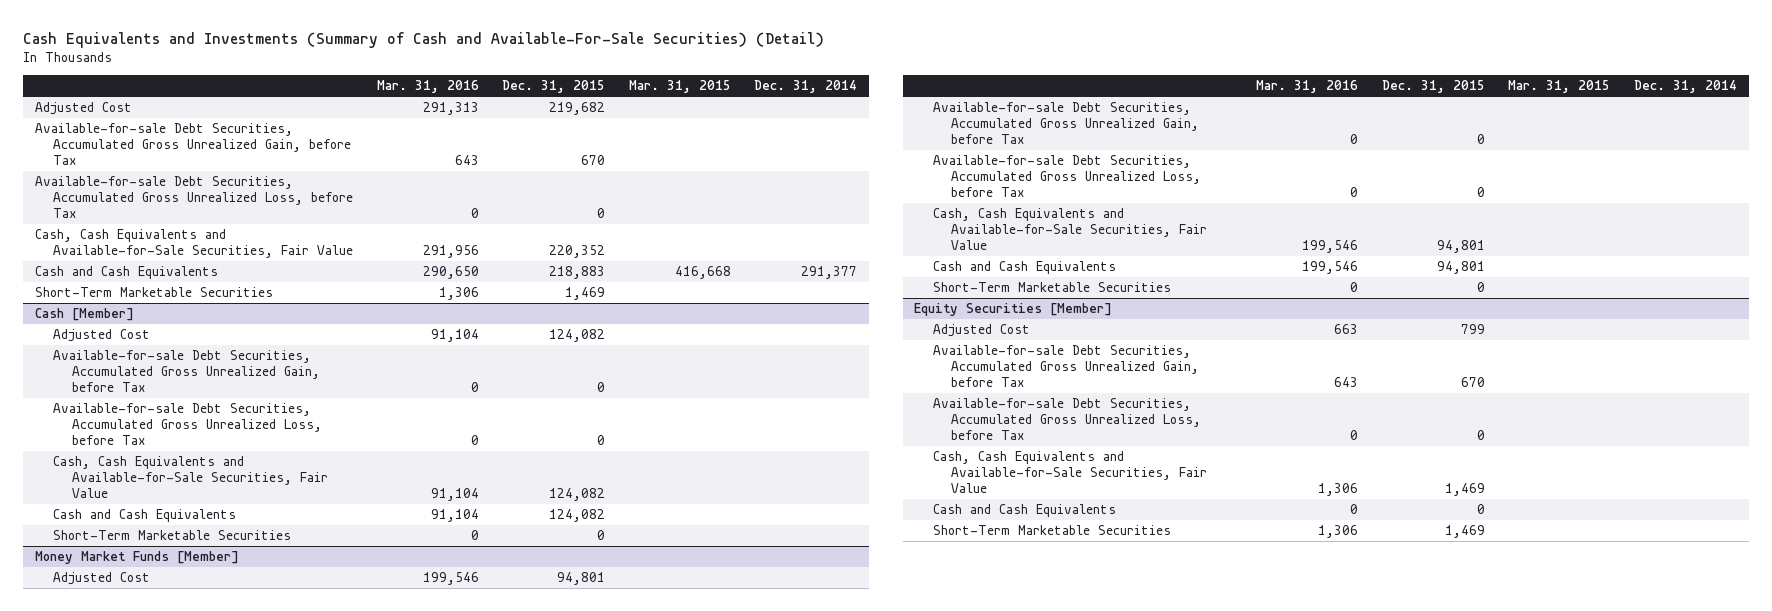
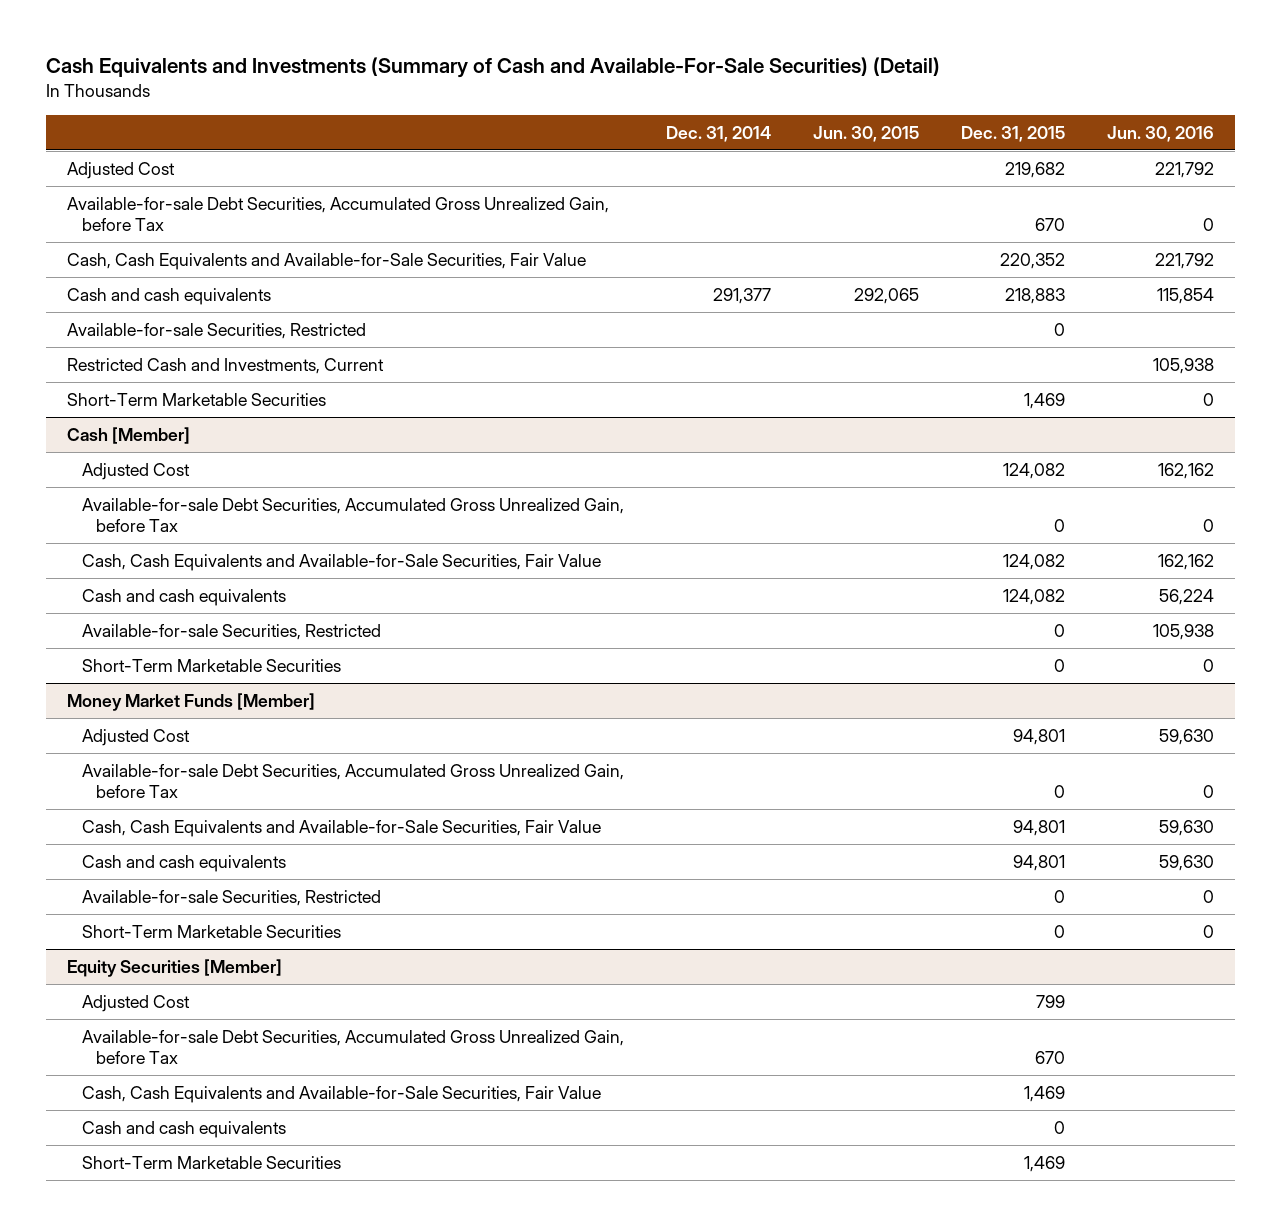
[376,80,479,94] Mar. 31, 2016 -> none
[628,80,731,94] Mar. 31, 2015 -> none
none -> [812,125,919,142] Jun. 30, 2015
none -> [1107,125,1215,142] Jun. 30, 2016
[34,176,354,219] Available-for-sale Debt Securities, Accumulated Gross Unrealized Loss, before Tax -> none
[34,266,218,280] Cash and Cash Equivalents -> [67,287,272,305] Cash and cash equivalents
none -> [67,322,367,339] Available-for-sale Securities, Restricted
none -> [67,357,385,374] Restricted Cash and Investments, Current
[53,403,322,446] Available-for-sale Debt Securities, Accumulated Gross Unrealized Loss, before Tax -> none
[53,509,237,523] Cash and Cash Equivalents -> [81,588,286,606] Cash and cash equivalents
none -> [81,623,381,640] Available-for-sale Securities, Restricted
[932,155,1202,198] Available-for-sale Debt Securities, Accumulated Gross Unrealized Loss, before Tax -> none
[932,261,1116,275] Cash and Cash Equivalents -> [81,854,286,872] Cash and cash equivalents
none -> [81,889,381,906] Available-for-sale Securities, Restricted
[932,398,1202,441] Available-for-sale Debt Securities, Accumulated Gross Unrealized Loss, before Tax -> none
[932,504,1116,518] Cash and Cash Equivalents -> [81,1120,286,1138] Cash and cash equivalents

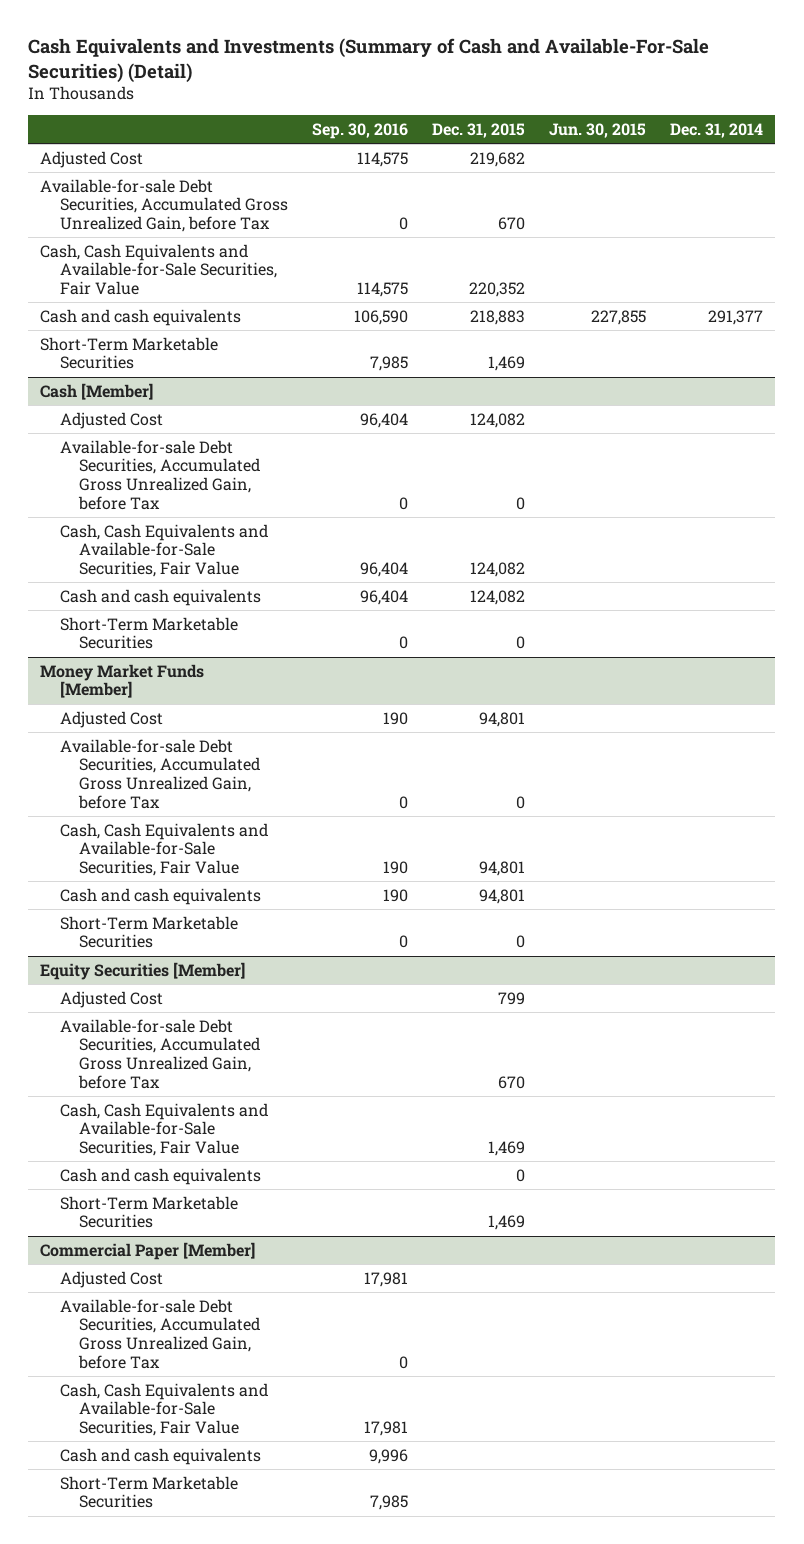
[1107,125,1215,142] Jun. 30, 2016 -> none
none -> [311,123,408,140] Sep. 30, 2016
[67,322,367,339] Available-for-sale Securities, Restricted -> none
[67,357,385,374] Restricted Cash and Investments, Current -> none
[853,287,919,304] 292,065 -> [591,309,647,325] 227,855
[81,623,381,640] Available-for-sale Securities, Restricted -> none
[81,889,381,906] Available-for-sale Securities, Restricted -> none
none -> [40,1241,256,1260] Commercial Paper [Member]
none -> [59,1270,163,1288] Adjusted Cost
none -> [59,1298,261,1369] Available-for-sale Debt Securities, Accumulated Gross Unrealized Gain, before Tax
none -> [59,1382,268,1437] Cash, Cash Equivalents and Available-for-Sale Securities, Fair Value
none -> [59,1447,261,1465] Cash and cash equivalents
none -> [59,1475,238,1509] Short-Term Marketable Securities

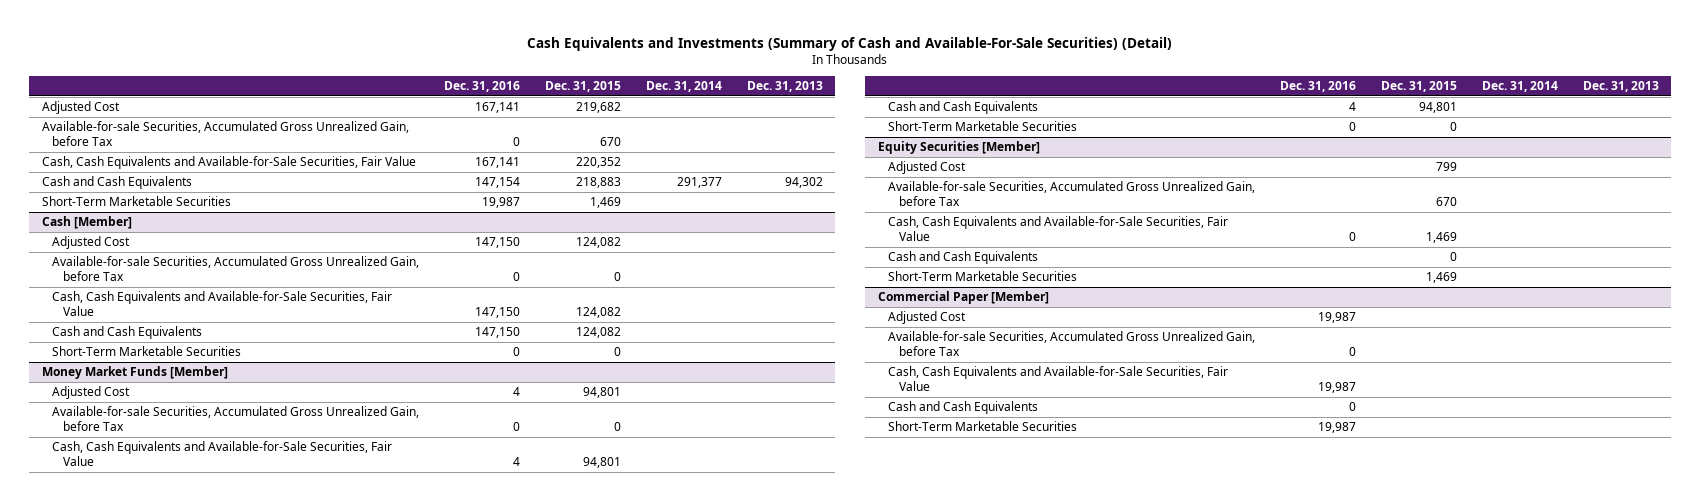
[311,123,408,140] Sep. 30, 2016 -> none
[549,123,647,139] Jun. 30, 2015 -> none
none -> [444,81,521,93] Dec. 31, 2016
none -> [746,81,823,93] Dec. 31, 2013
[40,178,288,233] Available-for-sale Debt Securities, Accumulated Gross Unrealized Gain, before Tax -> [41,121,409,146] Available-for-sale Securities, Accumulated Gross Unrealized Gain, before Tax
[40,308,242,326] Cash and cash equivalents -> [41,176,192,190] Cash and Cash Equivalents
[59,439,261,510] Available-for-sale Debt Securities, Accumulated Gross Unrealized Gain, before Tax -> [52,256,420,281] Available-for-sale Securities, Accumulated Gross Unrealized Gain, before Tax
[59,588,261,606] Cash and cash equivalents -> [52,326,203,340] Cash and Cash Equivalents
[59,738,261,809] Available-for-sale Debt Securities, Accumulated Gross Unrealized Gain, before Tax -> [52,406,420,431] Available-for-sale Securities, Accumulated Gross Unrealized Gain, before Tax
[59,887,261,905] Cash and cash equivalents -> [888,101,1039,115] Cash and Cash Equivalents
[59,1018,261,1089] Available-for-sale Debt Securities, Accumulated Gross Unrealized Gain, before Tax -> [888,181,1256,206] Available-for-sale Securities, Accumulated Gross Unrealized Gain, before Tax
[59,1167,261,1185] Cash and cash equivalents -> [888,251,1039,265] Cash and Cash Equivalents
[59,1298,261,1369] Available-for-sale Debt Securities, Accumulated Gross Unrealized Gain, before Tax -> [888,331,1256,356] Available-for-sale Securities, Accumulated Gross Unrealized Gain, before Tax
[59,1447,261,1465] Cash and cash equivalents -> [888,401,1039,415] Cash and Cash Equivalents

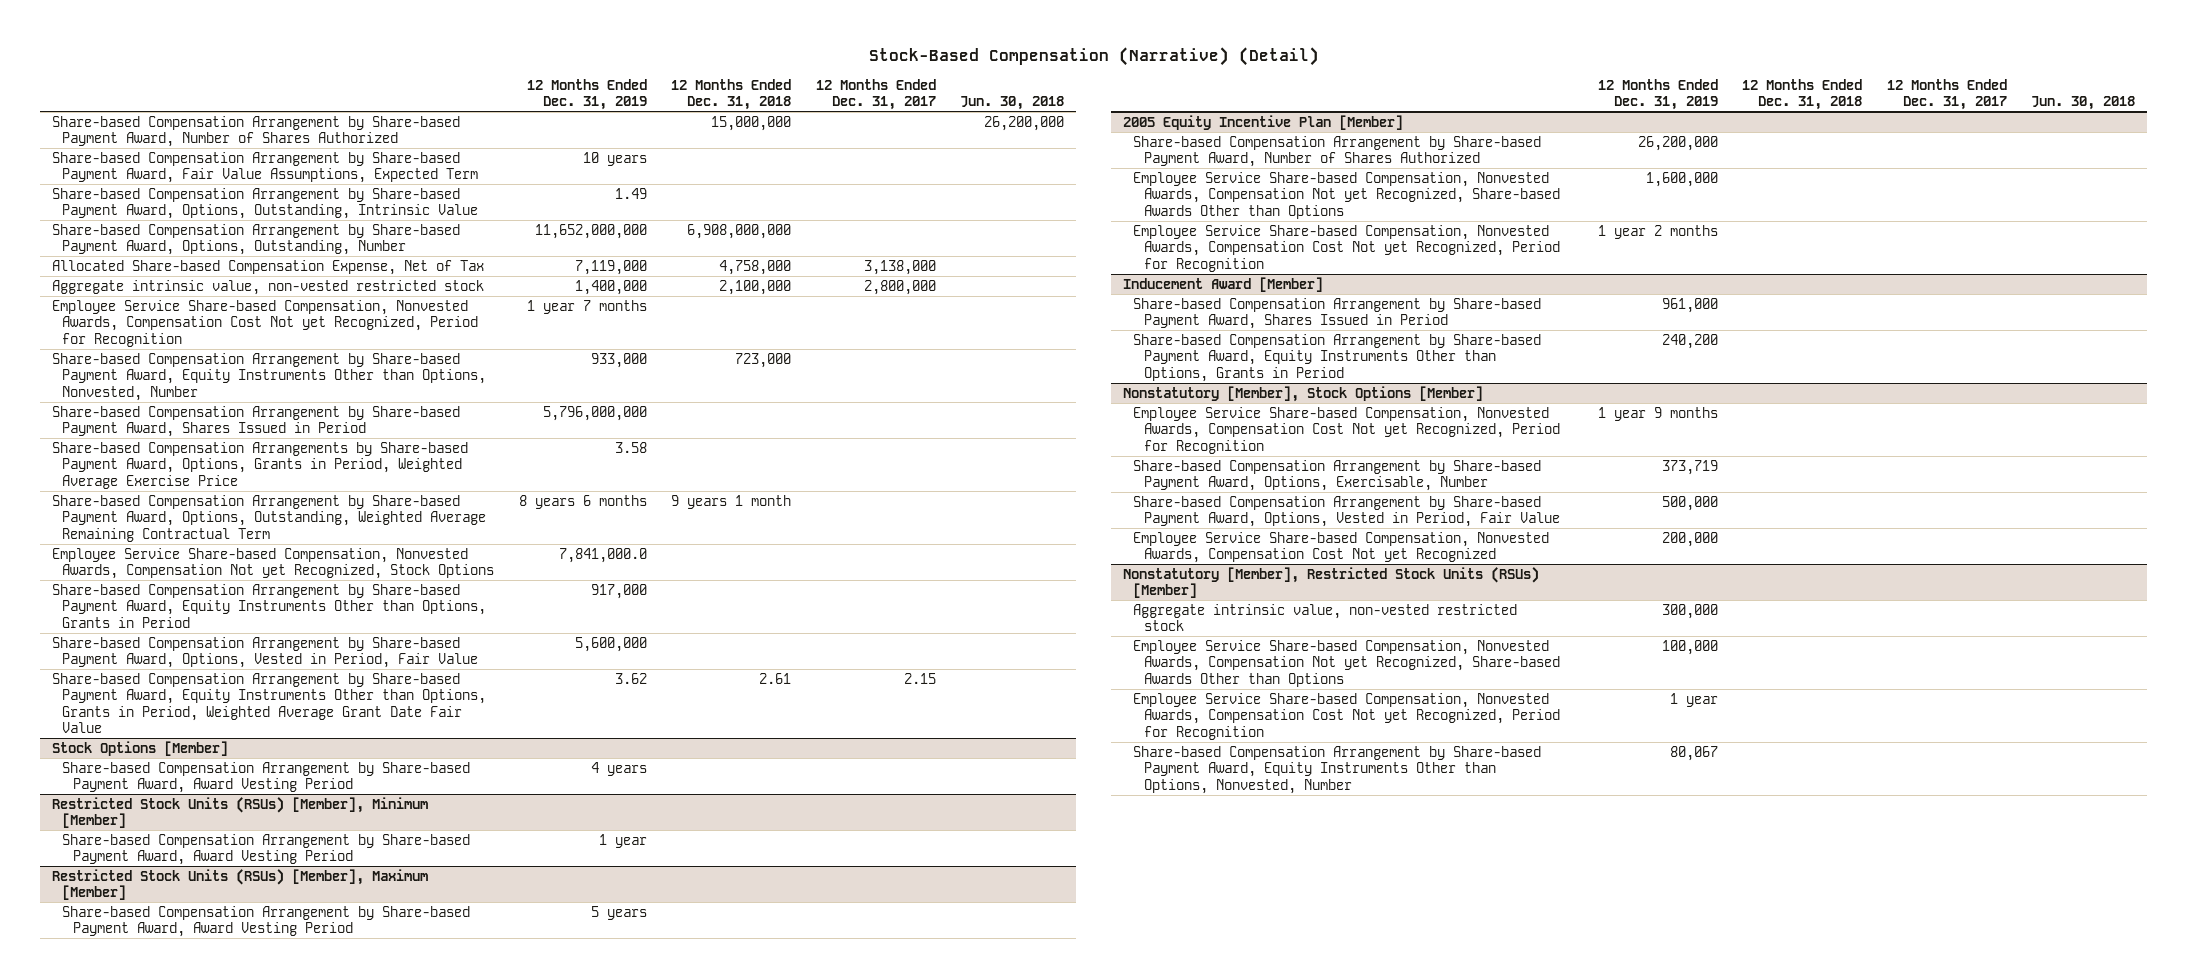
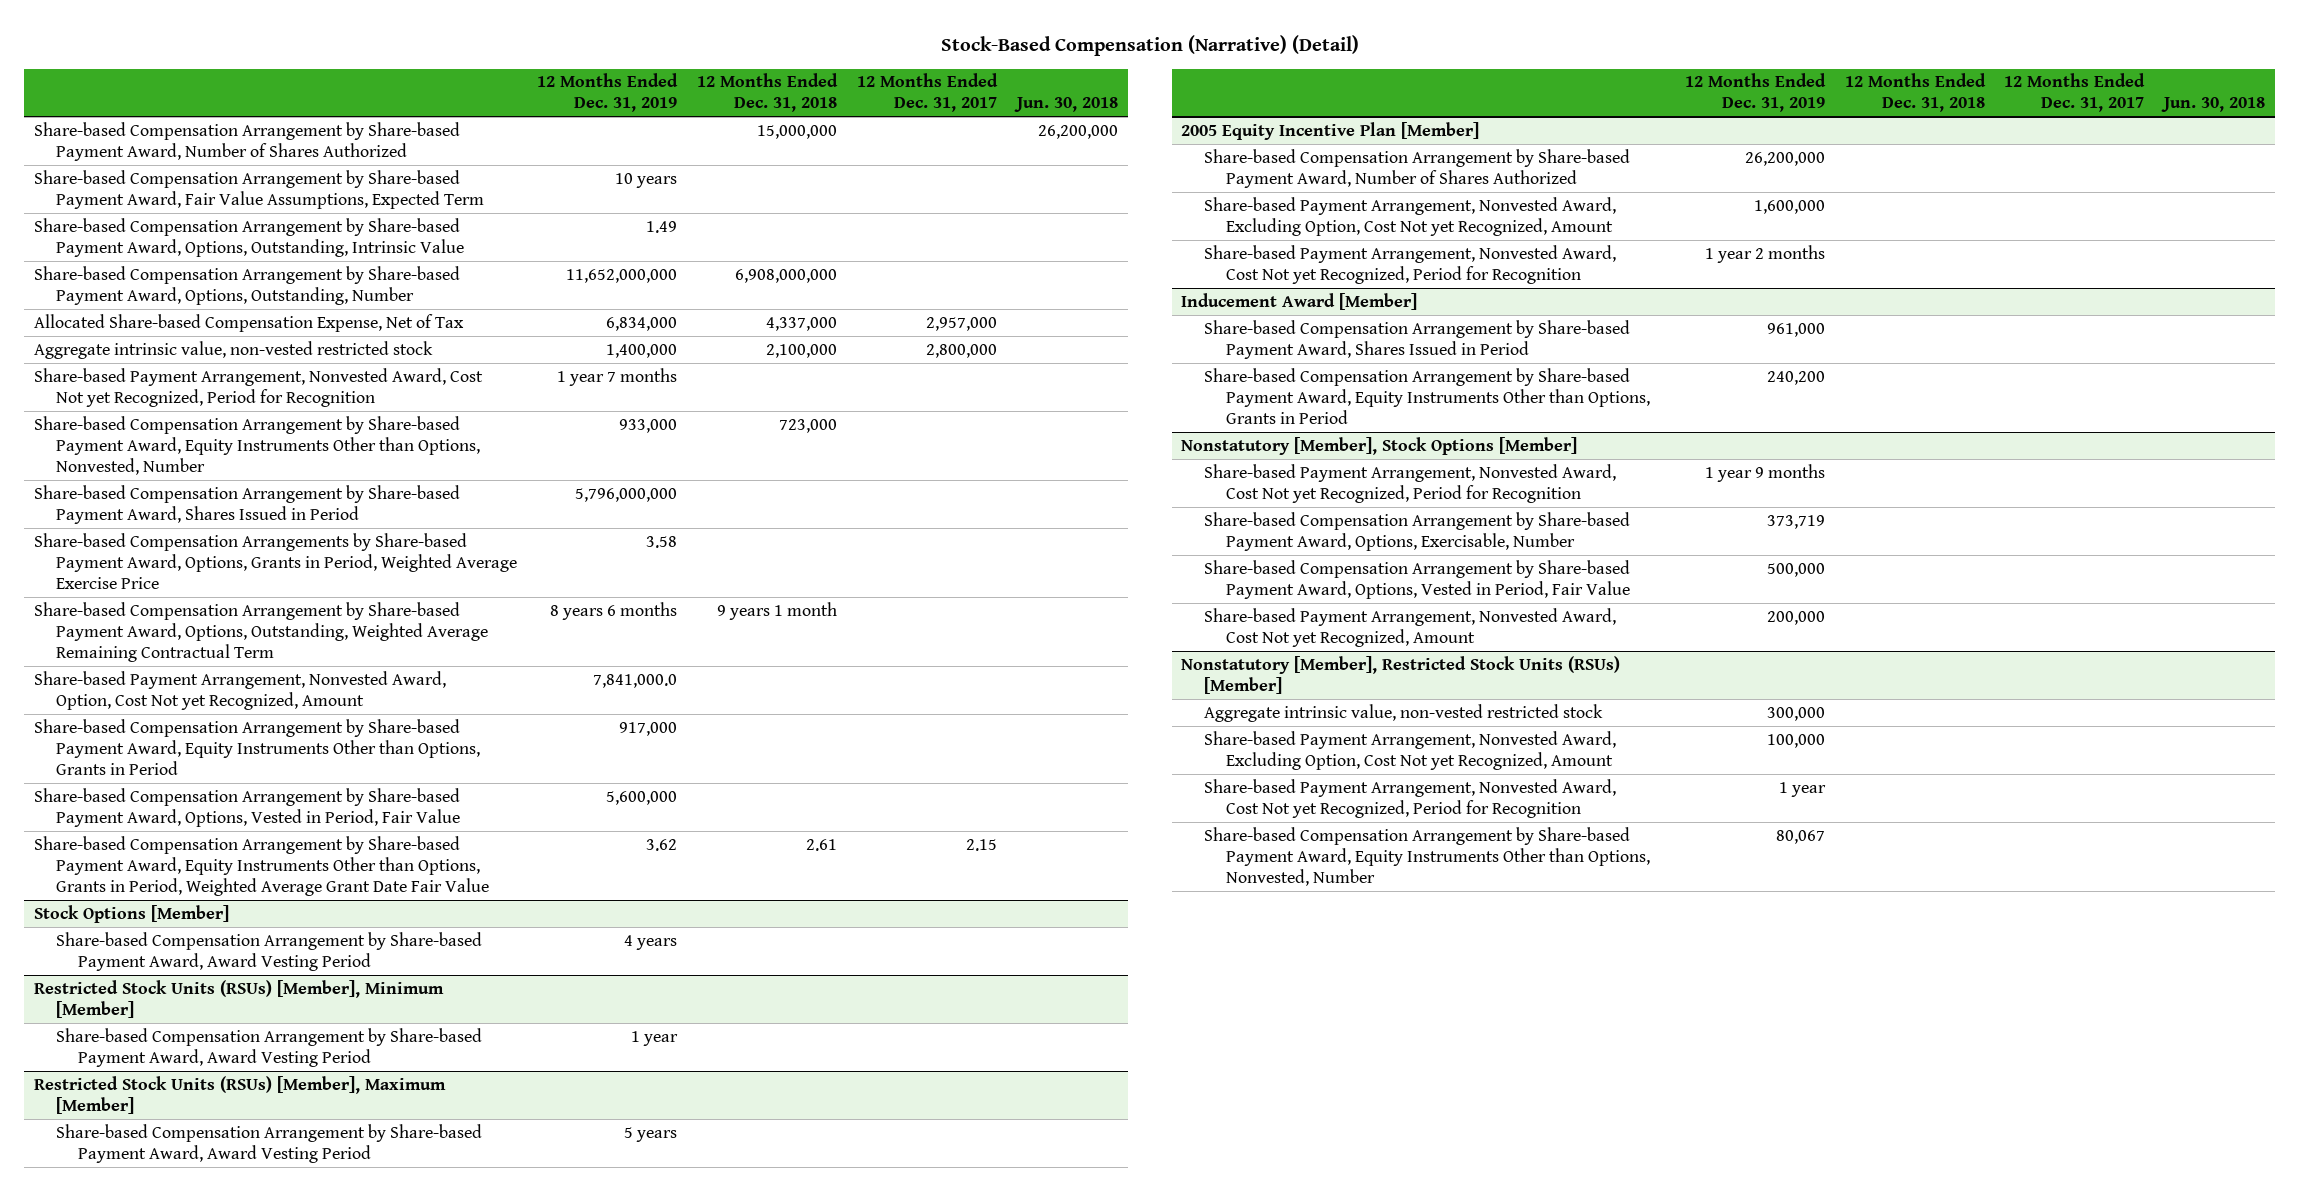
[574,259,647,275] 7,119,000 -> [606,316,678,331] 6,834,000
[719,259,792,275] 4,758,000 -> [766,316,838,331] 4,337,000
[863,259,936,275] 3,138,000 -> [925,316,997,331] 2,957,000
[52,299,479,347] Employee Service Share-based Compensation, Nonvested Awards, Compensation Cost Not yet Recognized, Period for Recognition -> [33,367,483,407] Share-based Payment Arrangement, Nonvested Award, Cost Not yet Recognized, Period for Recognition
[52,547,495,580] Employee Service Share-based Compensation, Nonvested Awards, Compensation Not yet Recognized, Stock Options -> [33,670,446,710] Share-based Payment Arrangement, Nonvested Award, Option, Cost Not yet Recognized, Amount
[1133,171,1560,219] Employee Service Share-based Compensation, Nonvested Awards, Compensation Not yet Recognized, Share-based Awards Other than Options -> [1203,196,1616,236] Share-based Payment Arrangement, Nonvested Award, Excluding Option, Cost Not yet Recognized, Amount
[1133,224,1560,272] Employee Service Share-based Compensation, Nonvested Awards, Compensation Cost Not yet Recognized, Period for Recognition -> [1203,244,1616,284] Share-based Payment Arrangement, Nonvested Award, Cost Not yet Recognized, Period for Recognition
[1133,406,1560,454] Employee Service Share-based Compensation, Nonvested Awards, Compensation Cost Not yet Recognized, Period for Recognition -> [1203,463,1616,503] Share-based Payment Arrangement, Nonvested Award, Cost Not yet Recognized, Period for Recognition
[1133,531,1550,564] Employee Service Share-based Compensation, Nonvested Awards, Compensation Cost Not yet Recognized -> [1203,607,1616,647] Share-based Payment Arrangement, Nonvested Award, Cost Not yet Recognized, Amount
[1133,639,1560,687] Employee Service Share-based Compensation, Nonvested Awards, Compensation Not yet Recognized, Share-based Awards Other than Options -> [1203,730,1616,770] Share-based Payment Arrangement, Nonvested Award, Excluding Option, Cost Not yet Recognized, Amount
[1133,692,1560,740] Employee Service Share-based Compensation, Nonvested Awards, Compensation Cost Not yet Recognized, Period for Recognition -> [1203,778,1616,818] Share-based Payment Arrangement, Nonvested Award, Cost Not yet Recognized, Period for Recognition

